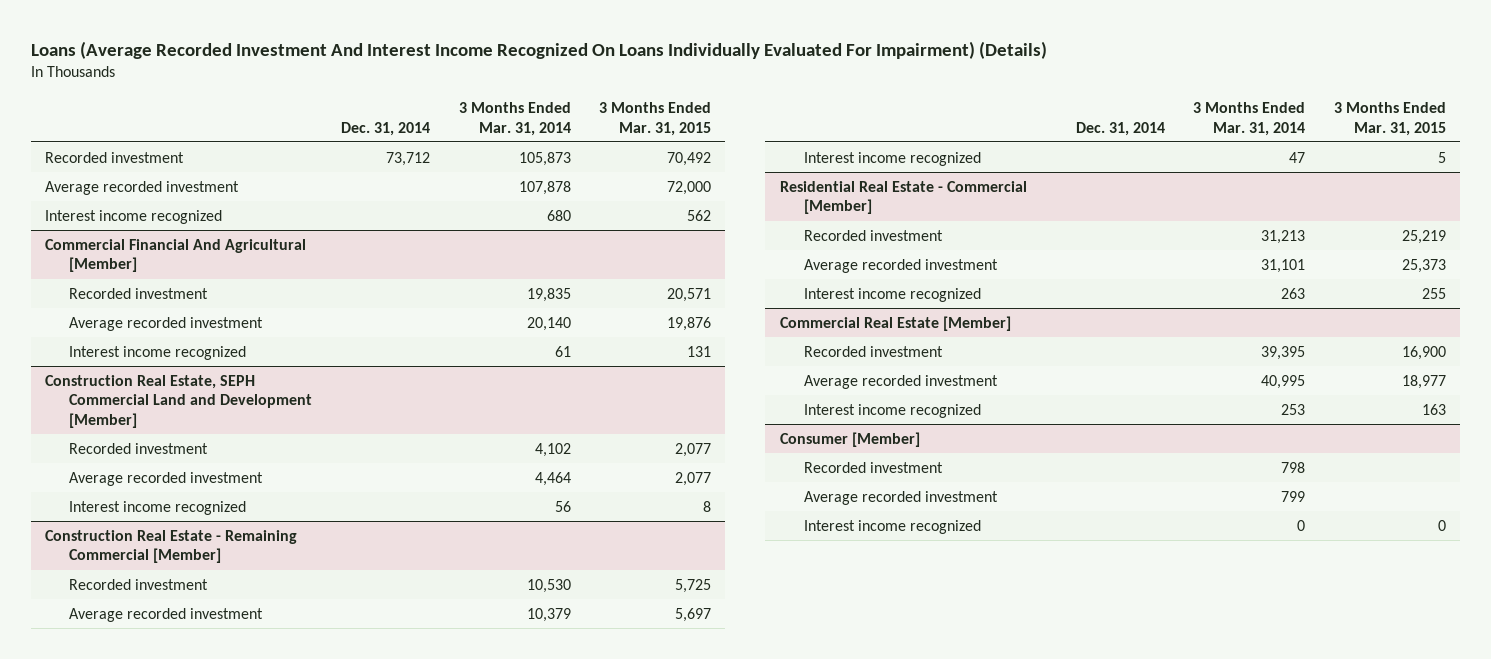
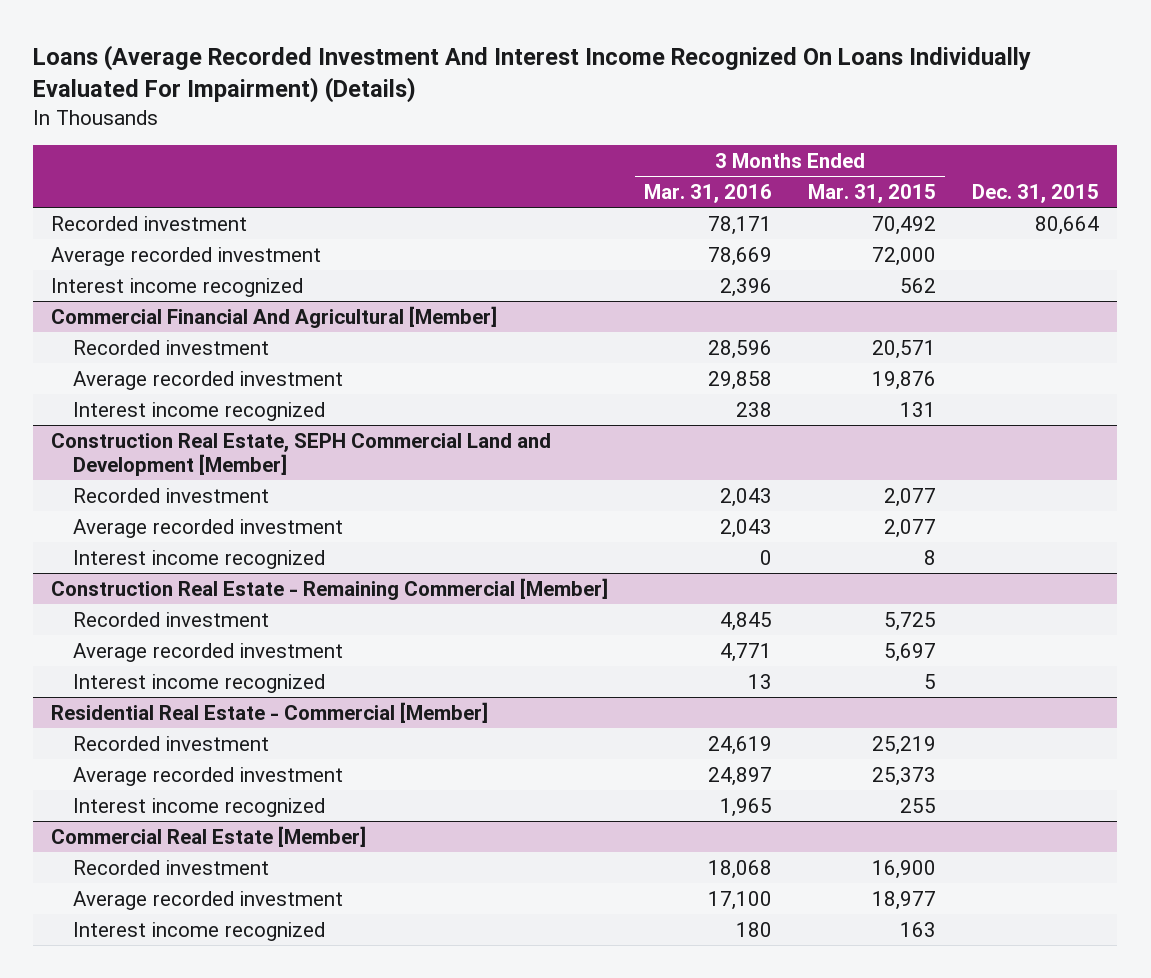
[340,121,430,136] Dec. 31, 2014 -> none
[458,102,571,136] 3 Months Ended Mar. 31, 2014 -> none
none -> [644,184,773,204] Mar. 31, 2016
none -> [972,184,1100,204] Dec. 31, 2015
[779,431,920,447] Consumer [Member] -> none
[803,461,943,473] Recorded investment -> none
[803,490,998,505] Average recorded investment -> none
[803,519,981,534] Interest income recognized -> none

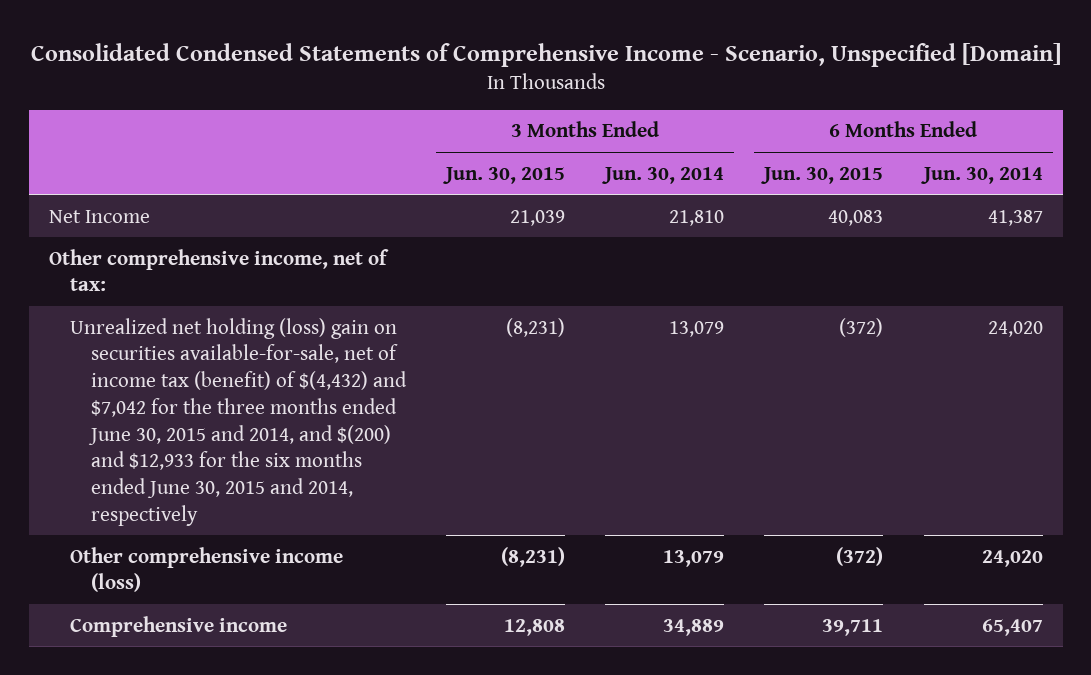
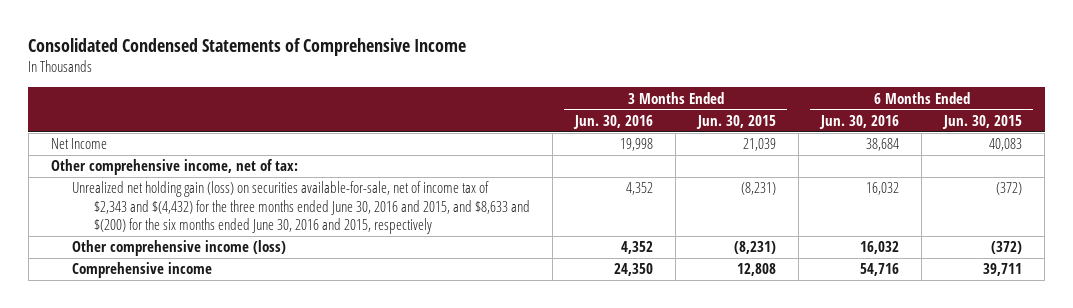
[30,42,1061,67] Consolidated Condensed Statements of Comprehensive Income - Scenario, Unspecified [Domain] -> [28,37,467,56] Consolidated Condensed Statements of Comprehensive Income
[602,166,725,184] Jun. 30, 2014 -> none
[920,166,1043,184] Jun. 30, 2014 -> none
none -> [573,115,654,130] Jun. 30, 2016
none -> [819,115,900,130] Jun. 30, 2016
[69,317,407,526] Unrealized net holding (loss) gain on securities available-for-sale, net of income tax (benefit) of $(4,432) and $7,042 for the three months ended June 30, 2015 and 2014, and $(200) and $12,933 for the six months ended June 30, 2015 and 2014, respectively -> [72,181,531,235] Unrealized net holding gain (loss) on securities available-for-sale, net of income tax of $2,343 and $(4,432) for the three months ended June 30, 2016 and 2015, and $8,633 and $(200) for the six months ended June 30, 2016 and 2015, respectively

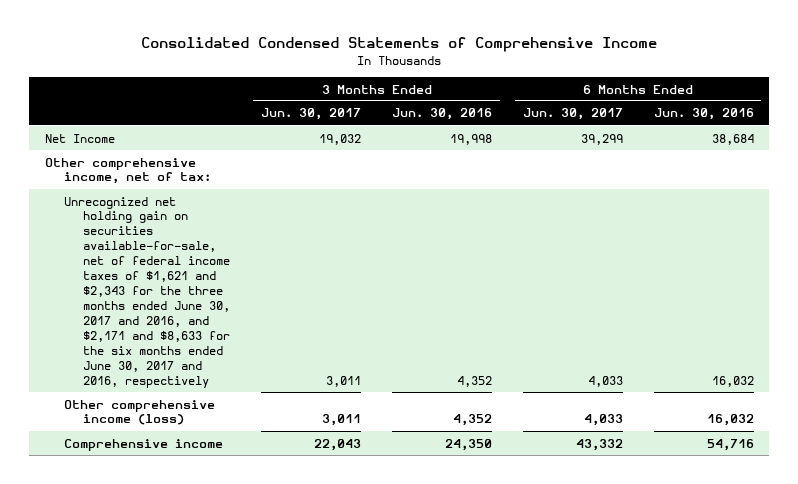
[696,115,777,130] Jun. 30, 2015 -> none
[942,115,1023,130] Jun. 30, 2015 -> none
none -> [261,108,362,121] Jun. 30, 2017
none -> [522,108,623,121] Jun. 30, 2017
[72,181,531,235] Unrealized net holding gain (loss) on securities available-for-sale, net of income tax of $2,343 and $(4,432) for the three months ended June 30, 2016 and 2015, and $8,633 and $(200) for the six months ended June 30, 2016 and 2015, respectively -> [64,196,231,388] Unrecognized net holding gain on securities available-for-sale, net of federal income taxes of $1,621 and $2,343 for the three months ended June 30, 2017 and 2016, and $2,171 and $8,633 for the six months ended June 30, 2017 and 2016, respectively

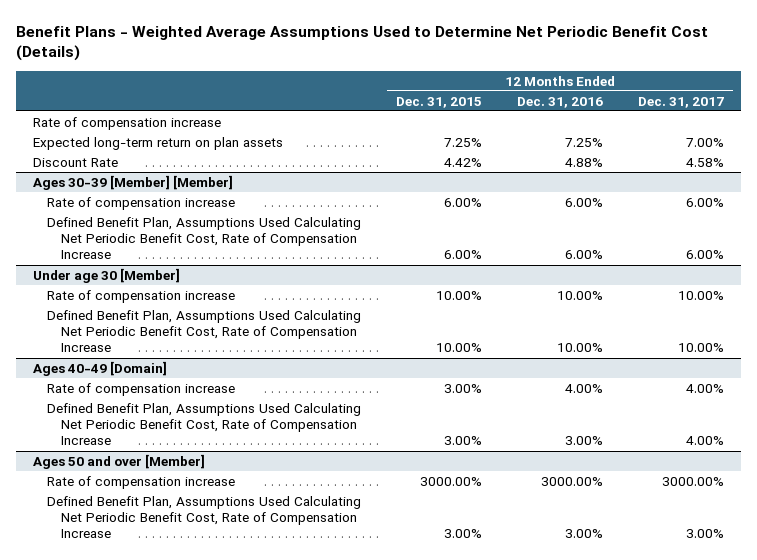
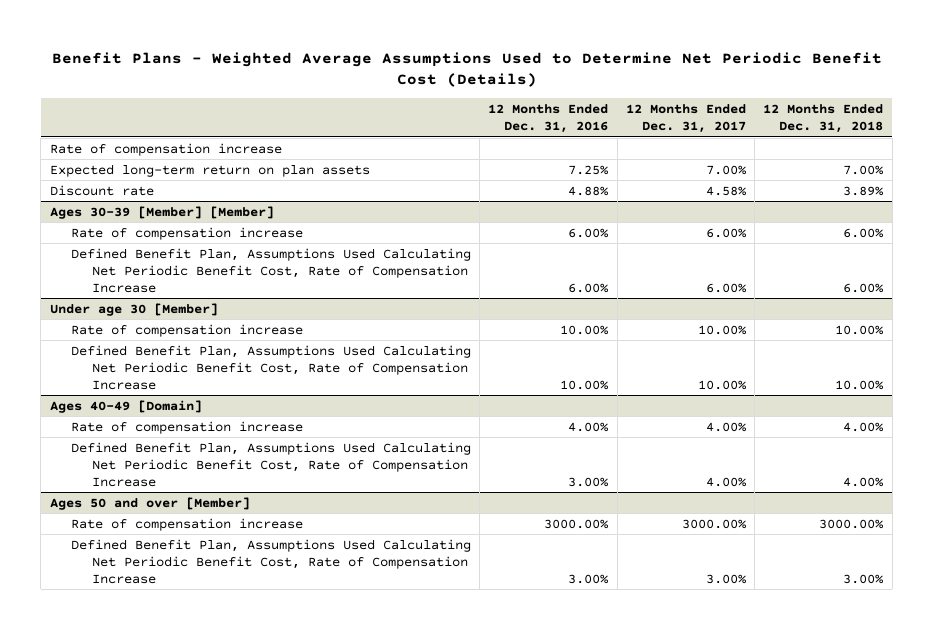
[396,96,483,108] Dec. 31, 2015 -> none
none -> [763,104,884,134] 12 Months Ended Dec. 31, 2018
[33,157,119,167] Discount Rate -> [49,184,154,196] Discount rate

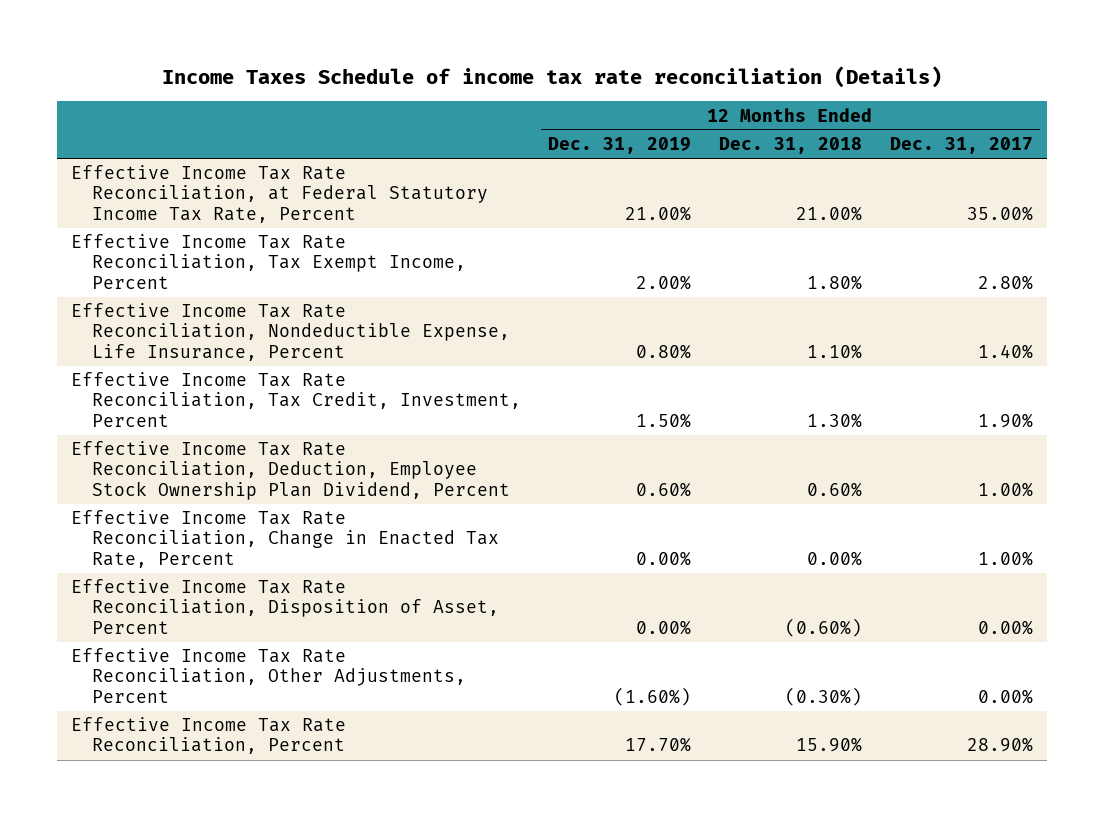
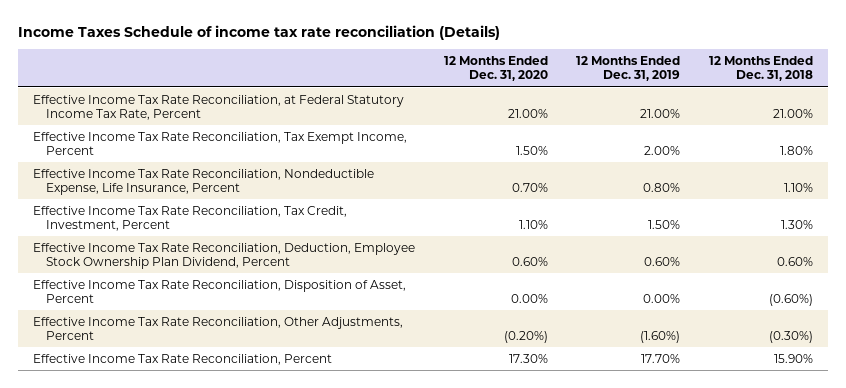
[889,137,1033,155] Dec. 31, 2017 -> none
none -> [443,55,548,82] 12 Months Ended Dec. 31, 2020
[71,510,499,568] Effective Income Tax Rate Reconciliation, Change in Enacted Tax Rate, Percent -> none

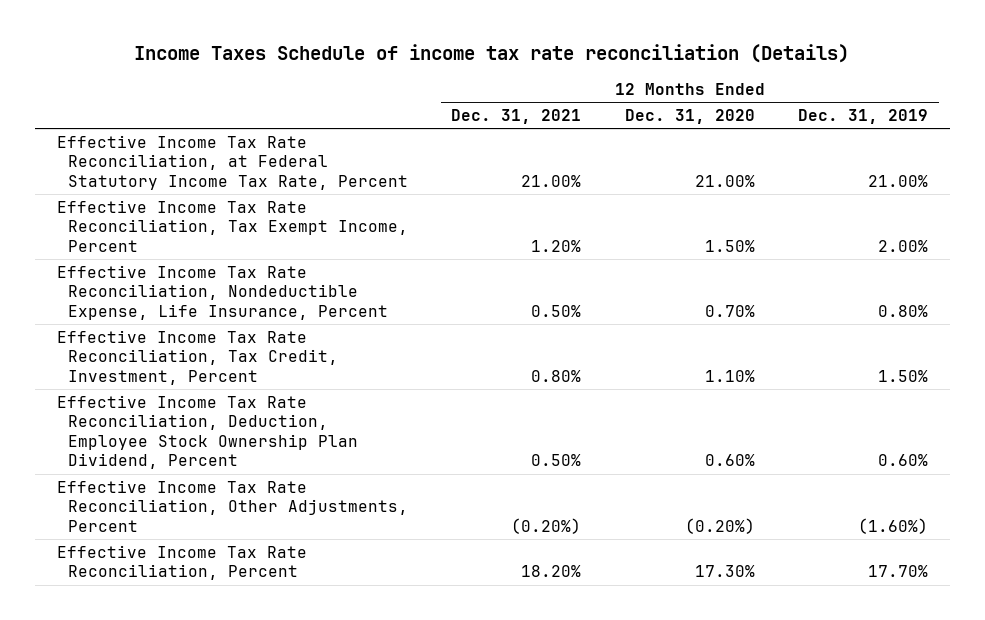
[709,55,814,82] 12 Months Ended Dec. 31, 2018 -> none
none -> [451,109,582,125] Dec. 31, 2021
[32,279,406,304] Effective Income Tax Rate Reconciliation, Disposition of Asset, Percent -> none

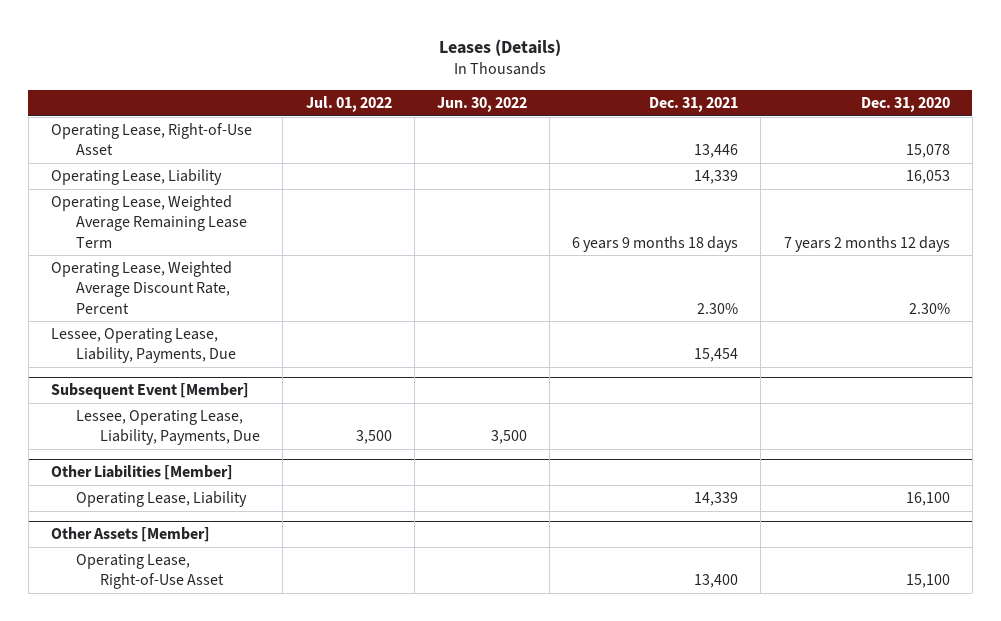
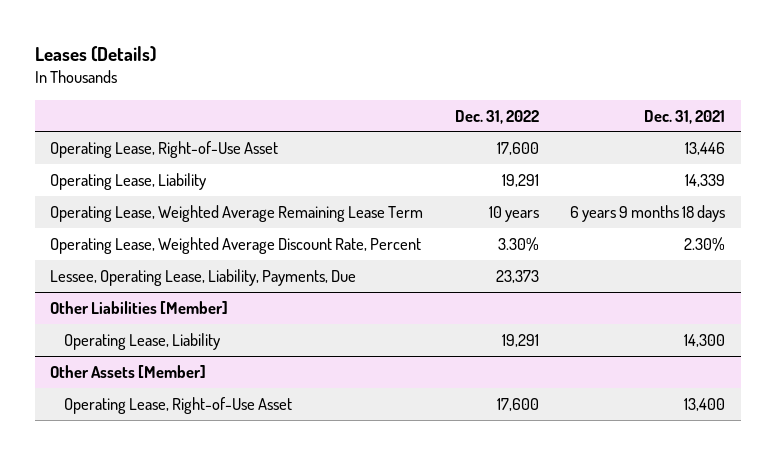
[305,96,392,113] Jul. 01, 2022 -> none
[436,97,527,113] Jun. 30, 2022 -> none
[860,97,950,113] Dec. 31, 2020 -> none
none -> [454,109,539,124] Dec. 31, 2022
[51,328,236,364] Lessee, Operating Lease, Liability, Payments, Due -> none
[51,383,250,400] Subsequent Event [Member] -> none
[694,492,739,507] 14,339 -> [684,333,726,347] 14,300

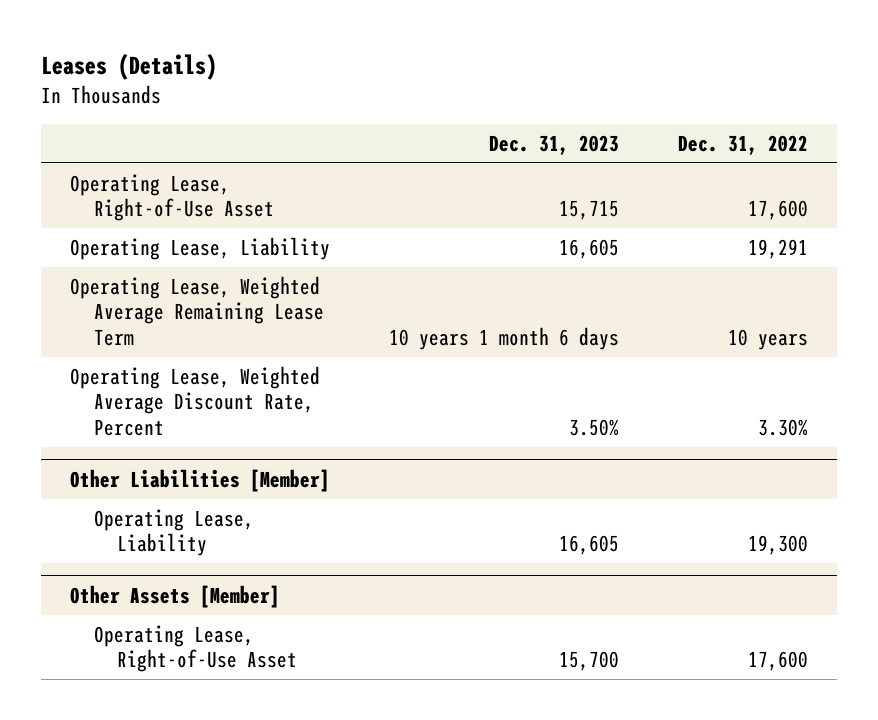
[644,109,726,124] Dec. 31, 2021 -> none
none -> [489,134,620,155] Dec. 31, 2023
[50,268,357,286] Lessee, Operating Lease, Liability, Payments, Due -> none
[501,333,539,347] 19,291 -> [747,535,808,556] 19,300

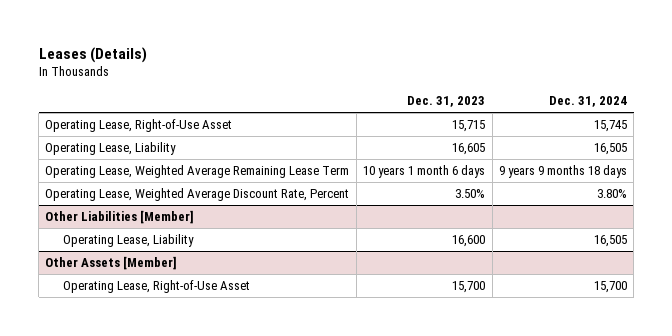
[677,134,808,155] Dec. 31, 2022 -> none
none -> [548,96,627,108] Dec. 31, 2024
[559,535,620,556] 16,605 -> [452,235,486,248] 16,600

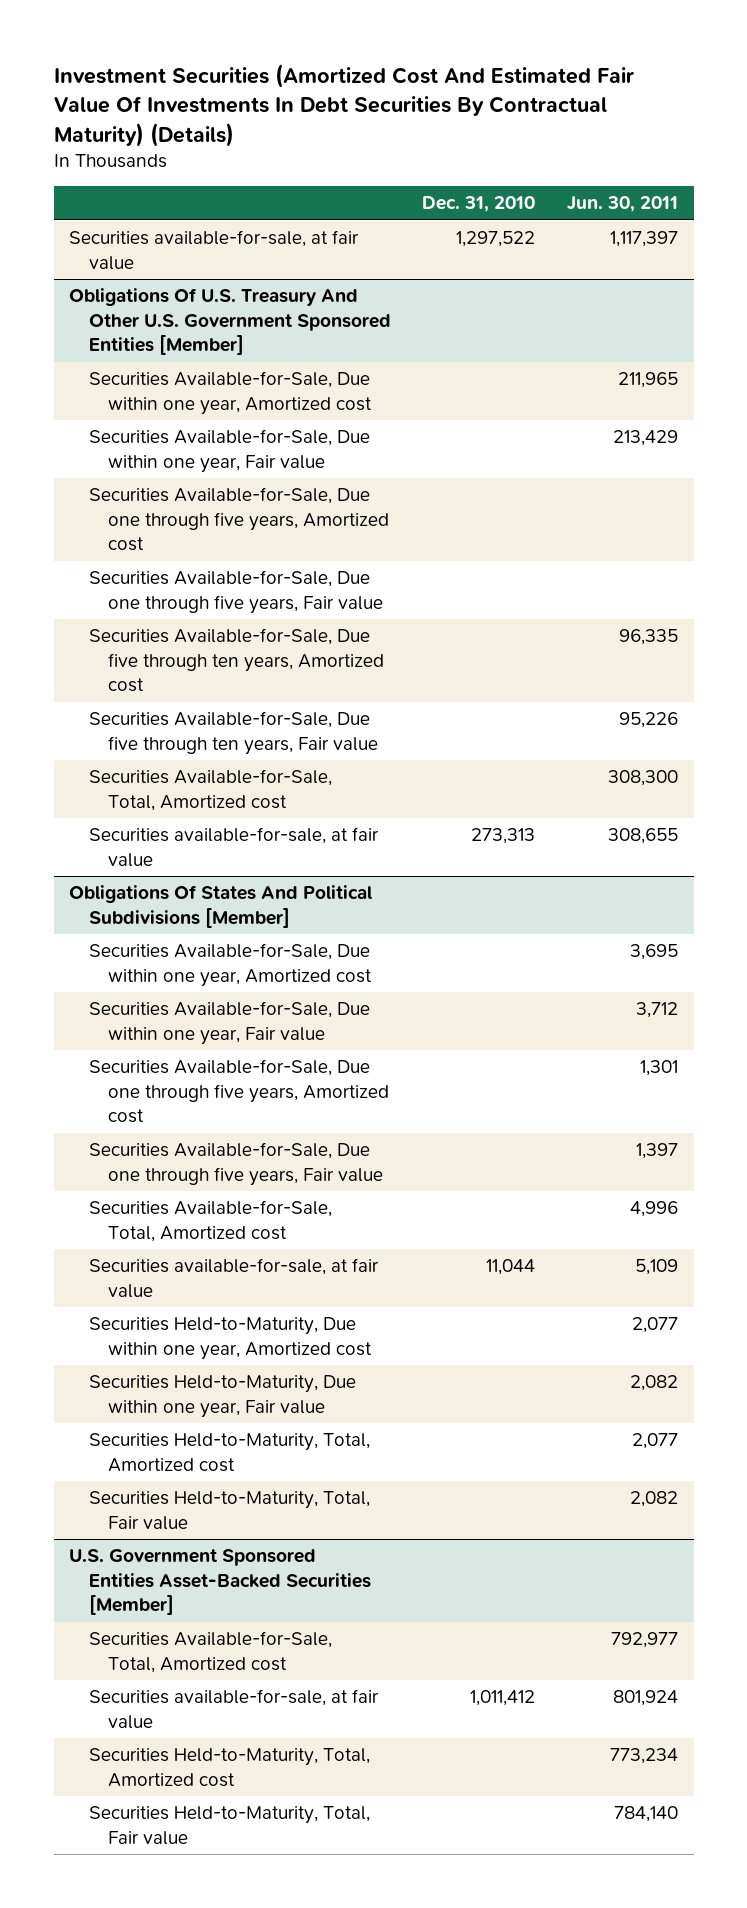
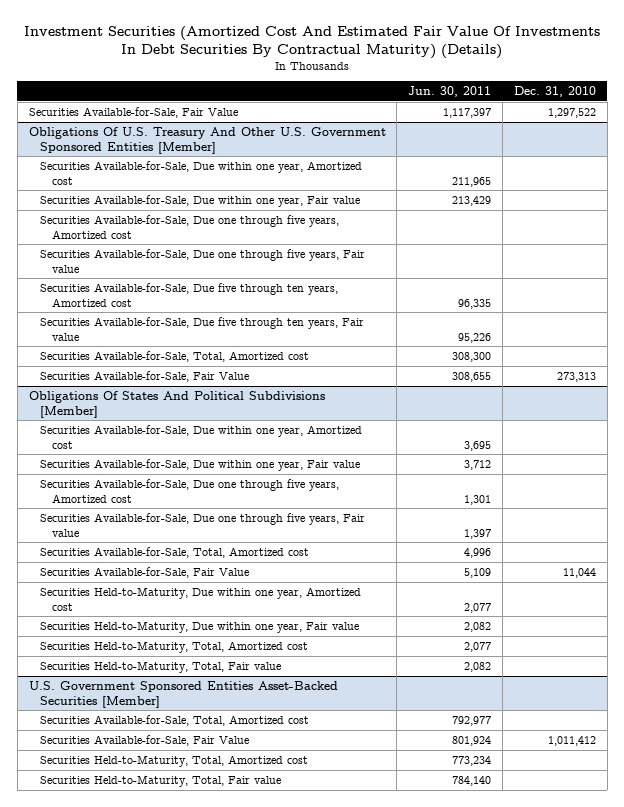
[69,230,360,270] Securities available-for-sale, at fair value -> [28,106,238,118] Securities Available-for-Sale, Fair Value
[88,827,379,867] Securities available-for-sale, at fair value -> [40,370,250,382] Securities Available-for-Sale, Fair Value
[88,1258,379,1298] Securities available-for-sale, at fair value -> [40,566,250,578] Securities Available-for-Sale, Fair Value
[88,1689,379,1729] Securities available-for-sale, at fair value -> [40,734,250,746] Securities Available-for-Sale, Fair Value

